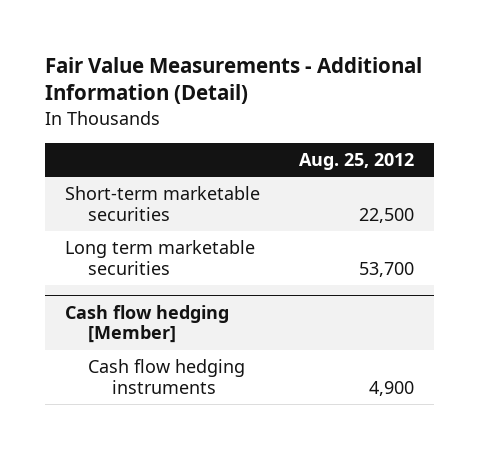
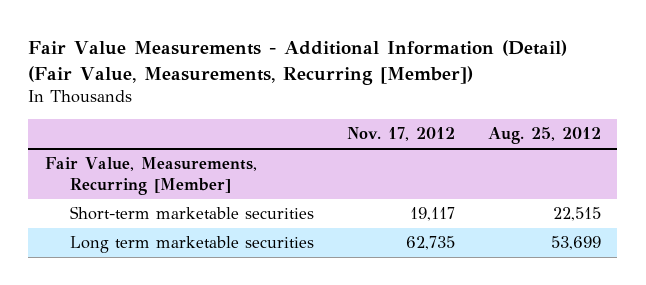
[44,56,422,105] Fair Value Measurements - Additional Information (Detail) -> [28,40,568,85] Fair Value Measurements - Additional Information (Detail) (Fair Value, Measurements, Recurring [Member])
none -> [346,127,455,142] Nov. 17, 2012
[64,304,229,344] Cash flow hedging [Member] -> none
[88,359,246,394] Cash flow hedging instruments -> none
none -> [44,157,257,195] Fair Value, Measurements, Recurring [Member]
[359,207,415,223] 22,500 -> [552,207,601,222] 22,515
[359,261,415,277] 53,700 -> [550,236,601,251] 53,699

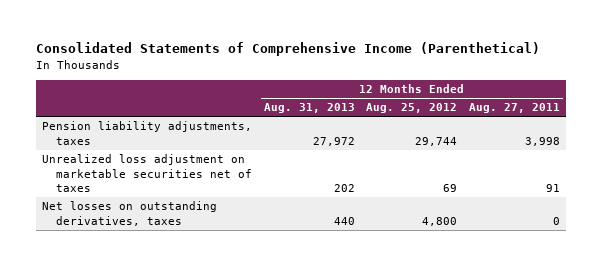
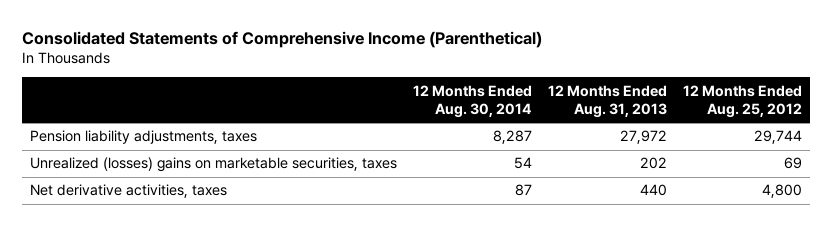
[468,103,560,114] Aug. 27, 2011 -> none
none -> [412,84,532,118] 12 Months Ended Aug. 30, 2014
[41,154,252,193] Unrealized loss adjustment on marketable securities net of taxes -> [29,157,397,173] Unrealized (losses) gains on marketable securities, taxes
[41,201,217,226] Net losses on outstanding derivatives, taxes -> [29,184,227,199] Net derivative activities, taxes

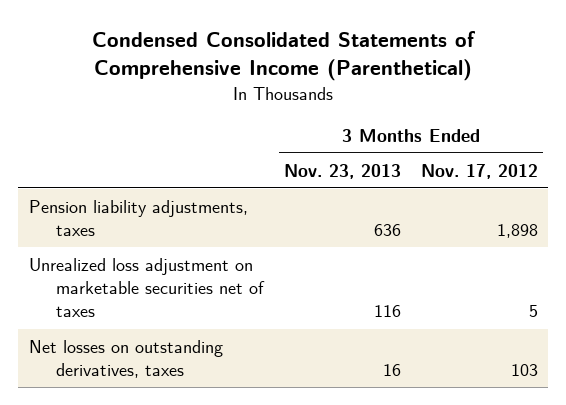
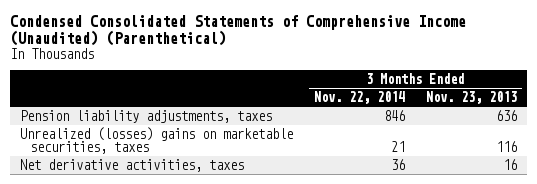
[92,30,476,82] Condensed Consolidated Statements of Comprehensive Income (Parenthetical) -> [9,15,466,47] Condensed Consolidated Statements of Comprehensive Income (Unaudited) (Parenthetical)
[420,163,538,179] Nov. 17, 2012 -> none
none -> [314,91,406,105] Nov. 22, 2014
[28,257,266,318] Unrealized loss adjustment on marketable securities net of taxes -> [20,127,294,155] Unrealized (losses) gains on marketable securities, taxes
[28,339,223,379] Net losses on outstanding derivatives, taxes -> [20,159,245,173] Net derivative activities, taxes

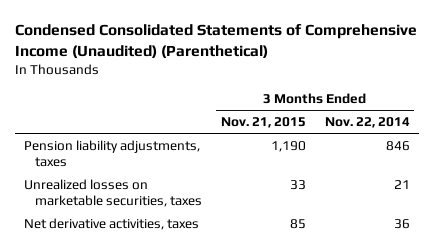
[425,91,517,105] Nov. 23, 2013 -> none
none -> [220,117,306,129] Nov. 21, 2015
[20,127,294,155] Unrealized (losses) gains on marketable securities, taxes -> [24,178,202,208] Unrealized losses on marketable securities, taxes

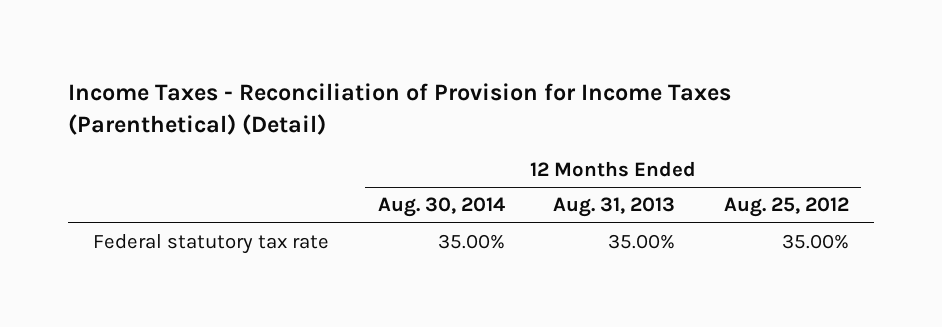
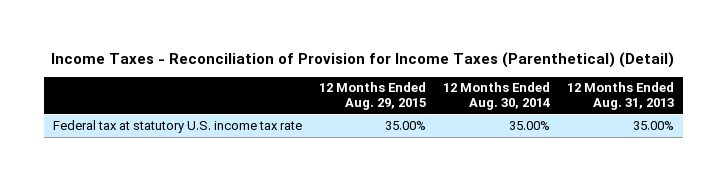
[724,197,850,218] Aug. 25, 2012 -> none
none -> [318,82,426,111] 12 Months Ended Aug. 29, 2015
[92,234,329,255] Federal statutory tax rate -> [52,120,302,134] Federal tax at statutory U.S. income tax rate

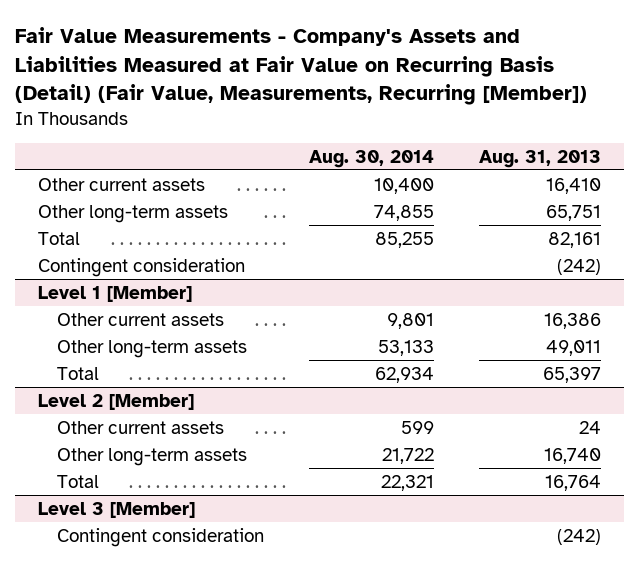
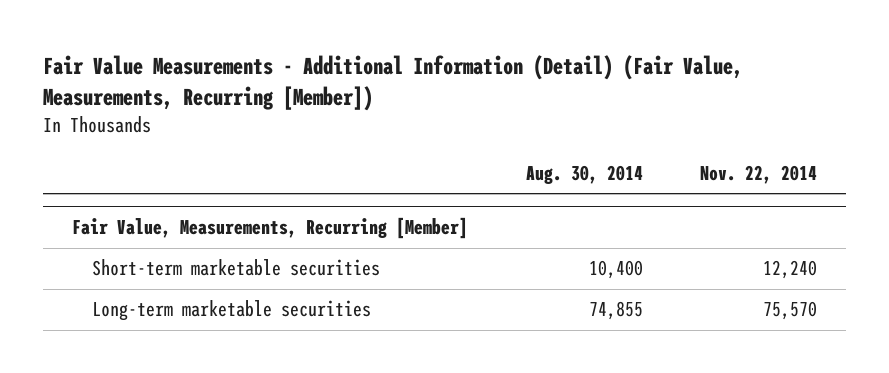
[15,27,588,106] Fair Value Measurements - Company's Assets and Liabilities Measured at Fair Value on Recurring Basis (Detail) (Fair Value, Measurements, Recurring [Member]) -> [43,55,744,112] Fair Value Measurements - Additional Information (Detail) (Fair Value, Measurements, Recurring [Member])
[479,149,602,168] Aug. 31, 2013 -> none
none -> [700,164,818,184] Nov. 22, 2014
[37,231,80,245] Total -> none
[37,257,245,277] Contingent consideration -> none
[37,285,192,302] Level 1 [Member] -> none
[56,312,224,326] Other current assets -> none
[56,339,247,358] Other long-term assets -> none
[56,366,99,380] Total -> none
[37,393,194,410] Level 2 [Member] -> none
[56,420,224,434] Other current assets -> none
[56,447,247,466] Other long-term assets -> none
[56,474,99,488] Total -> none
[37,501,195,518] Level 3 [Member] -> none
[56,527,264,547] Contingent consideration -> none
none -> [71,217,468,240] Fair Value, Measurements, Recurring [Member]
[37,177,205,191] Other current assets -> [91,259,380,277] Short-term marketable securities
[37,204,228,223] Other long-term assets -> [91,300,371,322] Long-term marketable securities

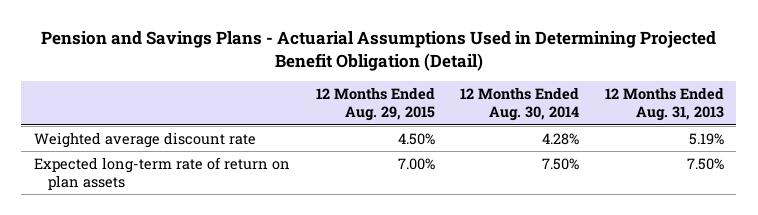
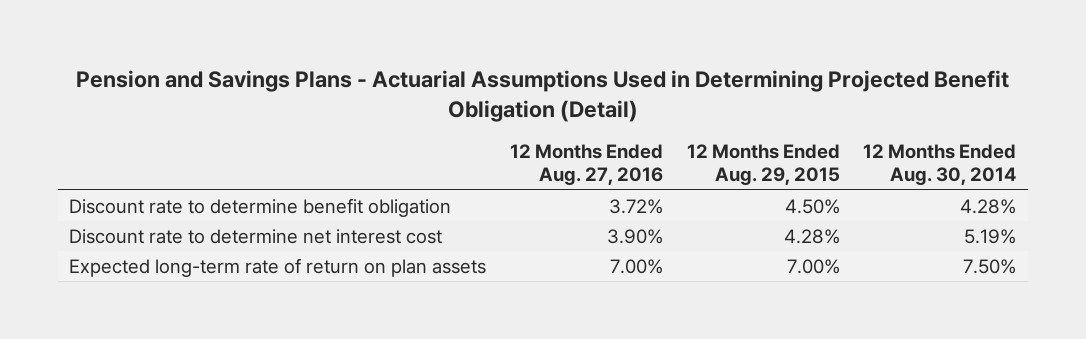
[604,87,724,122] 12 Months Ended Aug. 31, 2013 -> none
none -> [510,144,664,186] 12 Months Ended Aug. 27, 2016
none -> [69,197,452,217] Discount rate to determine benefit obligation
[34,132,257,149] Weighted average discount rate -> [69,228,443,244] Discount rate to determine net interest cost
[397,133,435,146] 4.50% -> [783,228,840,244] 4.28%
[542,133,580,146] 4.28% -> [964,228,1017,244] 5.19%

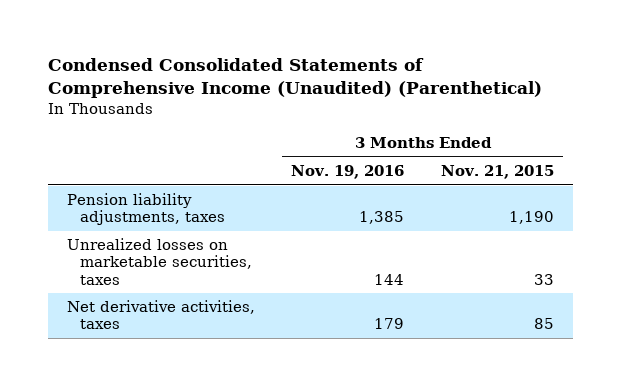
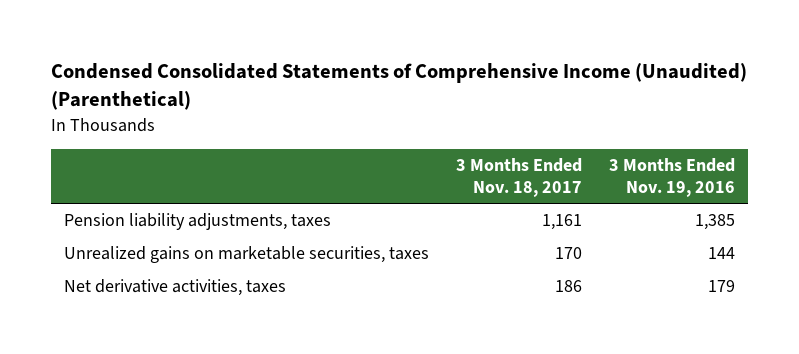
[441,165,555,180] Nov. 21, 2015 -> none
none -> [455,157,582,198] 3 Months Ended Nov. 18, 2017
[66,238,252,285] Unrealized losses on marketable securities, taxes -> [64,246,430,264] Unrealized gains on marketable securities, taxes

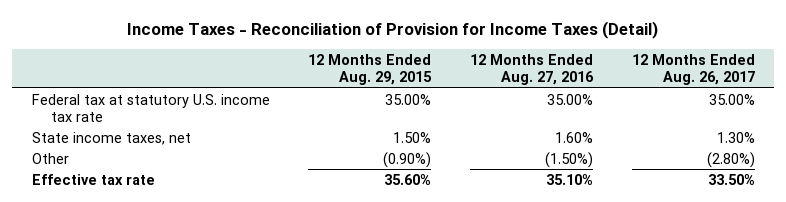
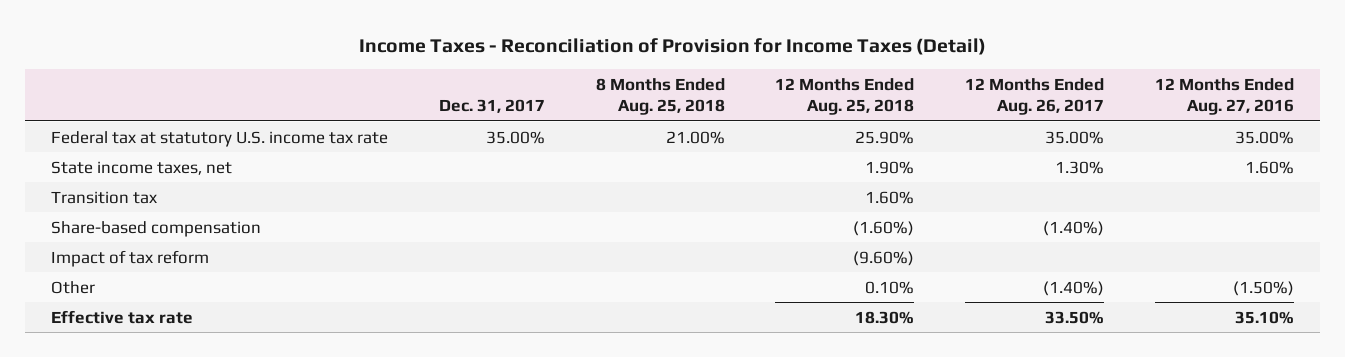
[308,53,433,86] 12 Months Ended Aug. 29, 2015 -> none
none -> [438,99,545,114] Dec. 31, 2017
none -> [595,77,725,116] 8 Months Ended Aug. 25, 2018
none -> [775,77,915,116] 12 Months Ended Aug. 25, 2018
none -> [50,190,157,204] Transition tax
none -> [50,220,261,237] Share-based compensation
none -> [50,249,209,267] Impact of tax reform
[706,151,755,168] (2.80%) -> [1043,280,1105,296] (1.40%)

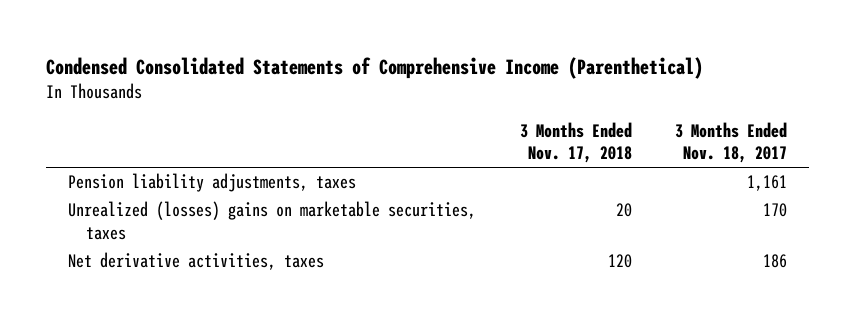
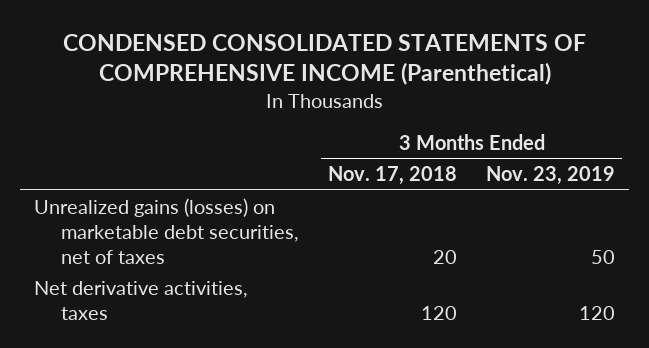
[46,57,704,80] Condensed Consolidated Statements of Comprehensive Income (Parenthetical) -> [62,33,586,86] CONDENSED CONSOLIDATED STATEMENTS OF COMPREHENSIVE INCOME (Parenthetical)
[675,121,788,164] 3 Months Ended Nov. 18, 2017 -> none
none -> [485,166,615,186] Nov. 23, 2019
[68,173,357,193] Pension liability adjustments, taxes -> none
[68,201,477,241] Unrealized (losses) gains on marketable securities, taxes -> [34,197,300,264] Unrealized gains (losses) on marketable debt securities, net of taxes

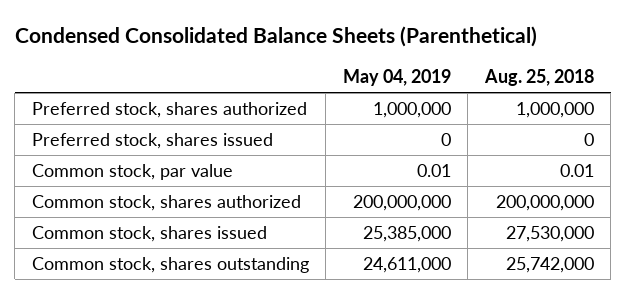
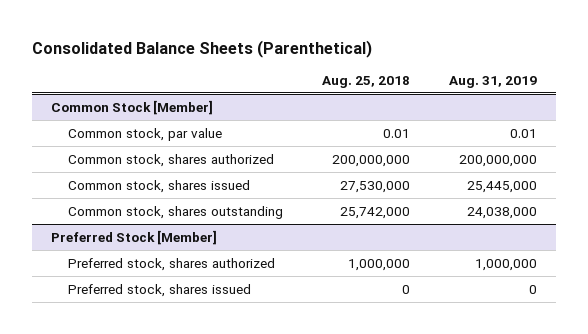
[14,25,537,47] Condensed Consolidated Balance Sheets (Parenthetical) -> [32,39,373,58] Consolidated Balance Sheets (Parenthetical)
[342,69,451,87] May 04, 2019 -> none
none -> [448,75,537,88] Aug. 31, 2019
[31,102,307,119] Preferred stock, shares authorized -> none
[31,133,273,150] Preferred stock, shares issued -> none
none -> [51,99,214,115] Common Stock [Member]
none -> [51,229,218,245] Preferred Stock [Member]
none -> [68,257,276,271] Preferred stock, shares authorized
none -> [68,283,252,297] Preferred stock, shares issued

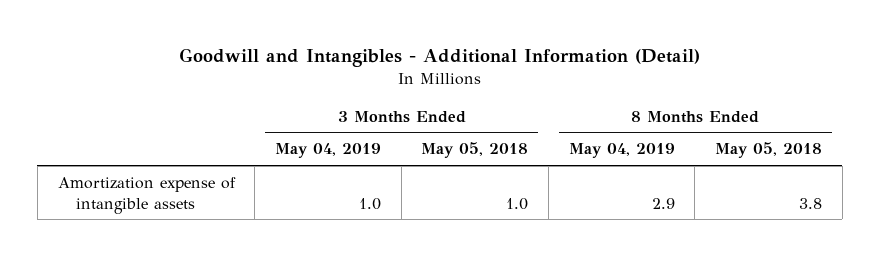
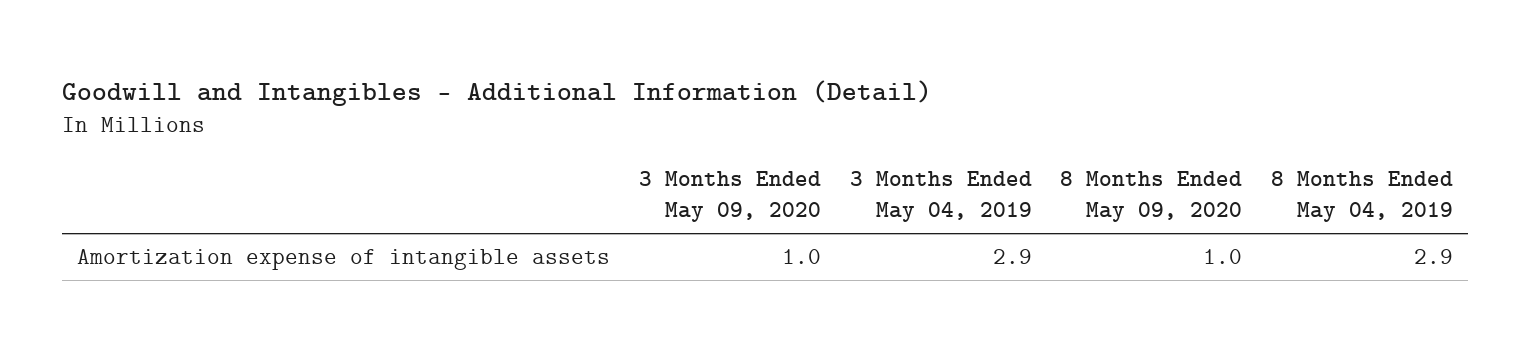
[421,142,529,159] May 05, 2018 -> none
[715,142,823,159] May 05, 2018 -> none
none -> [638,171,821,223] 3 Months Ended May 09, 2020
none -> [1060,171,1243,223] 8 Months Ended May 09, 2020
[358,197,381,210] 1.0 -> [992,249,1032,265] 2.9

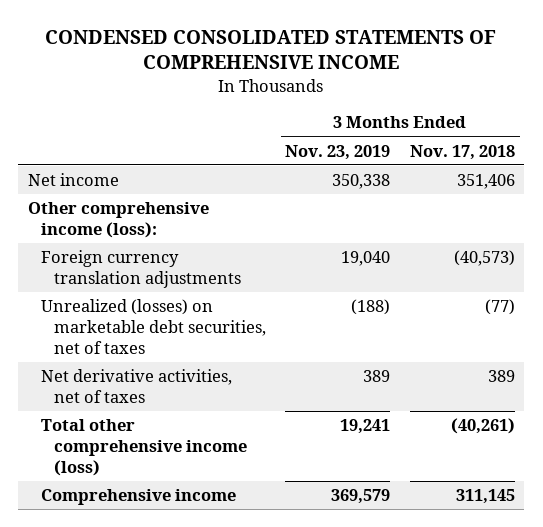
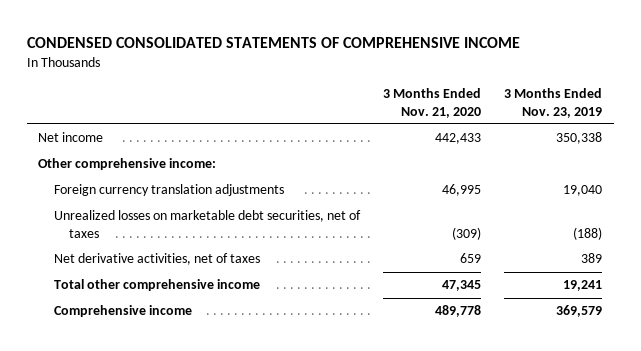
[409,144,515,160] Nov. 17, 2018 -> none
none -> [383,88,482,118] 3 Months Ended Nov. 21, 2020
[28,202,210,238] Other comprehensive income (loss): -> [38,158,217,171] Other comprehensive income:
[41,299,266,354] Unrealized (losses) on marketable debt securities, net of taxes -> [53,210,361,238] Unrealized losses on marketable debt securities, net of taxes
[41,419,247,476] Total other comprehensive income (loss) -> [53,279,260,292] Total other comprehensive income

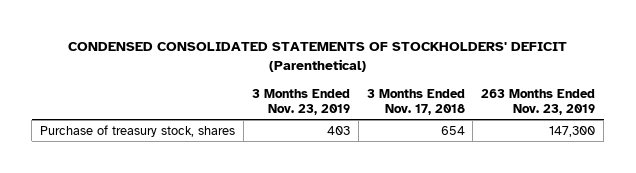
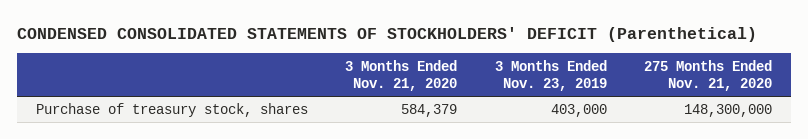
[366,88,465,115] 3 Months Ended Nov. 17, 2018 -> none
[481,88,596,115] 263 Months Ended Nov. 23, 2019 -> none
none -> [345,59,458,92] 3 Months Ended Nov. 21, 2020
none -> [644,59,773,92] 275 Months Ended Nov. 21, 2020
[326,125,350,135] 403 -> [550,104,607,118] 403,000

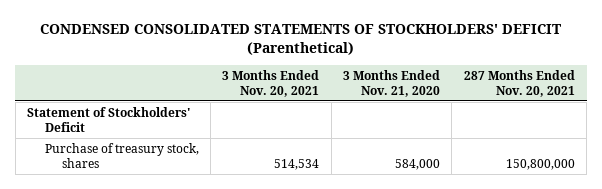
[494,59,607,92] 3 Months Ended Nov. 23, 2019 -> none
[644,59,773,92] 275 Months Ended Nov. 21, 2020 -> none
none -> [222,69,320,97] 3 Months Ended Nov. 20, 2021
none -> [463,69,575,97] 287 Months Ended Nov. 20, 2021
none -> [27,106,191,132] Statement of Stockholders' Deficit
[401,104,458,118] 584,379 -> [395,158,441,170] 584,000

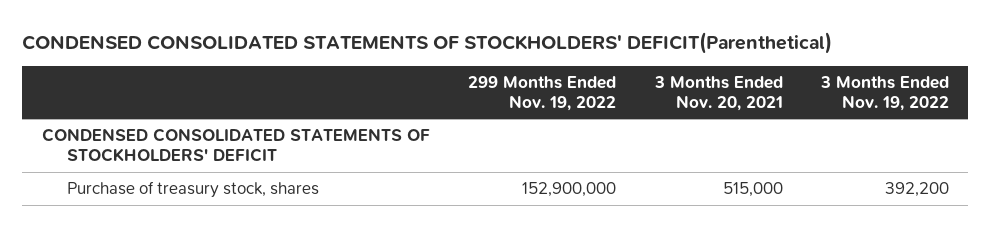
[39,24,561,55] CONDENSED CONSOLIDATED STATEMENTS OF STOCKHOLDERS' DEFICIT (Parenthetical) -> [22,31,833,54] CONDENSED CONSOLIDATED STATEMENTS OF STOCKHOLDERS' DEFICIT(Parenthetical)
[343,69,441,97] 3 Months Ended Nov. 21, 2020 -> none
[463,69,575,97] 287 Months Ended Nov. 20, 2021 -> none
none -> [468,75,617,111] 299 Months Ended Nov. 19, 2022
none -> [819,75,949,111] 3 Months Ended Nov. 19, 2022
[27,106,191,132] Statement of Stockholders' Deficit -> [41,128,430,163] CONDENSED CONSOLIDATED STATEMENTS OF STOCKHOLDERS' DEFICIT
[274,158,320,170] 514,534 -> [722,182,783,198] 515,000

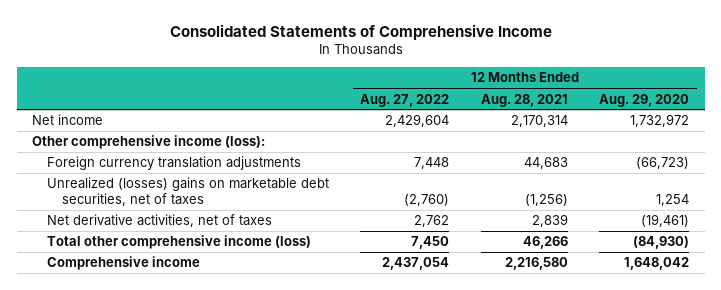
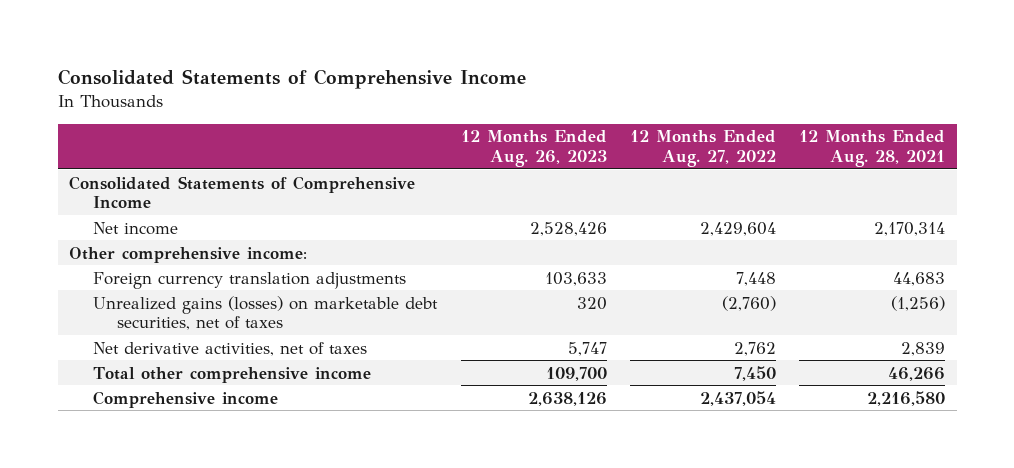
[598,93,689,107] Aug. 29, 2020 -> none
none -> [460,130,607,167] 12 Months Ended Aug. 26, 2023
none -> [69,175,416,209] Consolidated Statements of Comprehensive Income
[32,135,266,150] Other comprehensive income (loss): -> [69,246,308,263] Other comprehensive income:
[47,177,330,207] Unrealized (losses) gains on marketable debt securities, net of taxes -> [93,295,439,331] Unrealized gains (losses) on marketable debt securities, net of taxes
[47,235,312,250] Total other comprehensive income (loss) -> [93,366,372,383] Total other comprehensive income

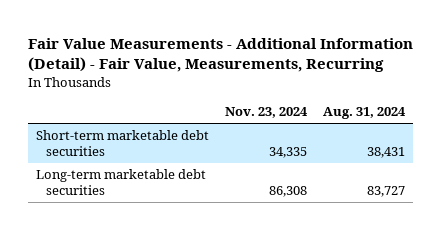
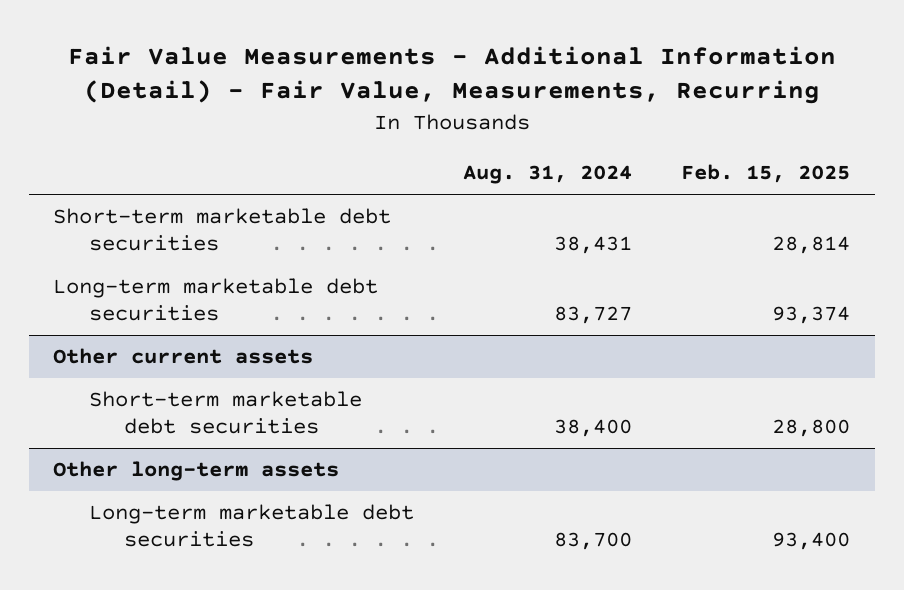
[225,107,309,119] Nov. 23, 2024 -> none
none -> [681,164,851,184] Feb. 15, 2025
none -> [53,348,314,365] Other current assets
none -> [88,391,362,435] Short-term marketable debt securities
none -> [53,461,340,482] Other long-term assets
none -> [88,504,414,548] Long-term marketable debt securities

